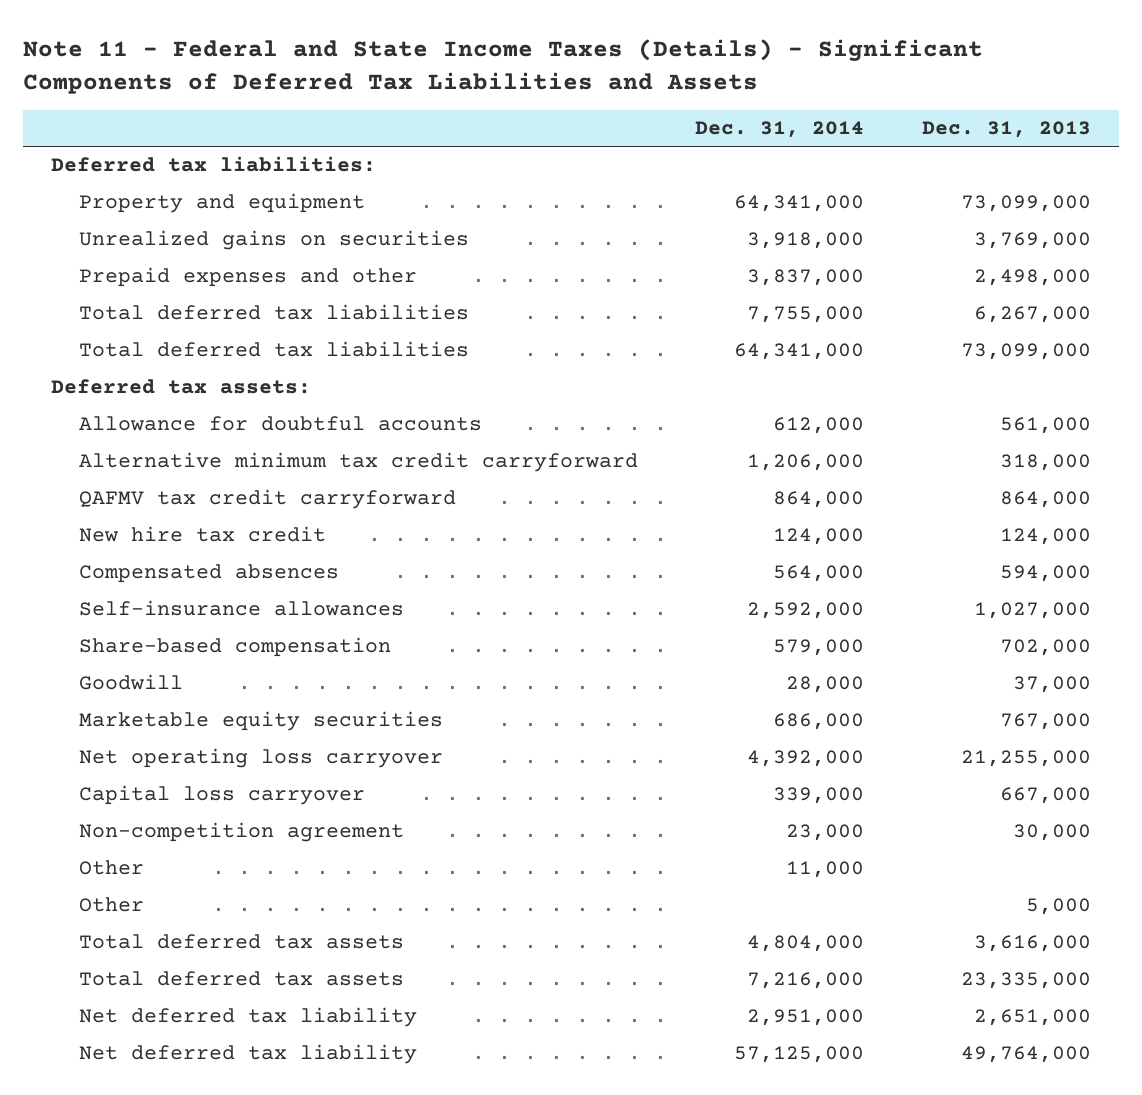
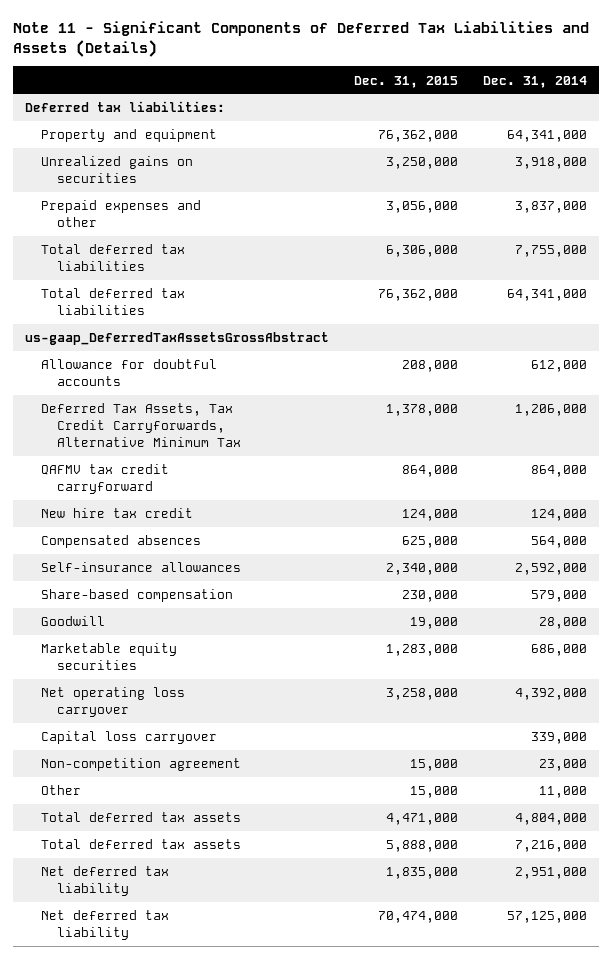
[22,38,983,94] Note 11 - Federal and State Income Taxes (Details) - Significant Components of Deferred Tax Liabilities and Assets -> [12,20,589,58] Note 11 - Significant Components of Deferred Tax Liabilities and Assets (Details)
[921,121,1091,139] Dec. 31, 2013 -> none
none -> [353,75,458,88] Dec. 31, 2015
[51,379,312,395] Deferred tax assets: -> none
none -> [25,332,330,346] us-gaap_DeferredTaxAssetsGrossAbstract
[79,452,639,473] Alternative minimum tax credit carryforward -> [41,403,242,447] Deferred Tax Assets, Tax Credit Carryforwards, Alternative Minimum Tax
[79,897,145,913] Other -> none

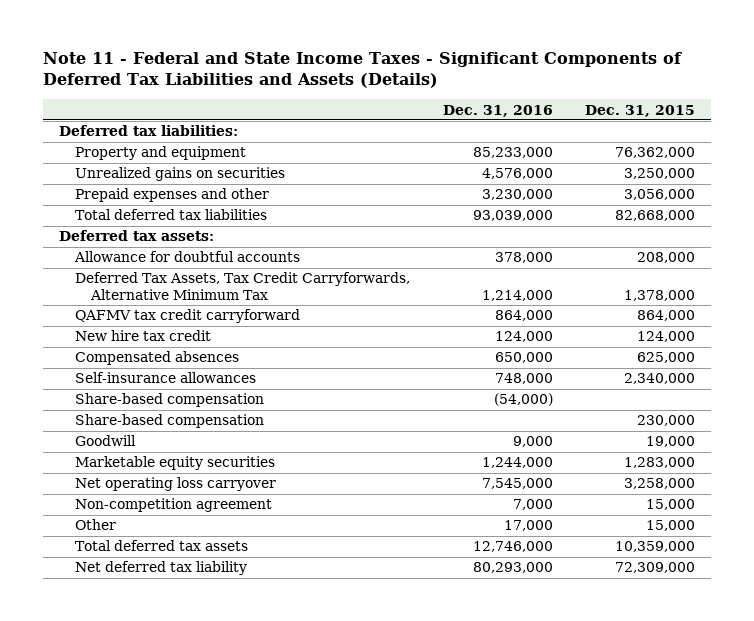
[12,20,589,58] Note 11 - Significant Components of Deferred Tax Liabilities and Assets (Details) -> [42,52,682,89] Note 11 - Federal and State Income Taxes - Significant Components of Deferred Tax Liabilities and Assets (Details)
[482,75,587,88] Dec. 31, 2014 -> none
none -> [442,104,553,117] Dec. 31, 2016
[41,288,186,315] Total deferred tax liabilities -> none
[385,245,458,258] 6,306,000 -> [615,210,696,222] 82,668,000
[25,332,330,346] us-gaap_DeferredTaxAssetsGrossAbstract -> [58,230,214,242] Deferred tax assets:
none -> [75,393,265,408] Share-based compensation
[41,731,218,745] Capital loss carryover -> none
[41,839,242,850] Total deferred tax assets -> none
[41,910,170,940] Net deferred tax liability -> none
[385,813,458,826] 4,471,000 -> [615,541,696,553] 10,359,000
[385,867,458,880] 1,835,000 -> [615,562,696,574] 72,309,000

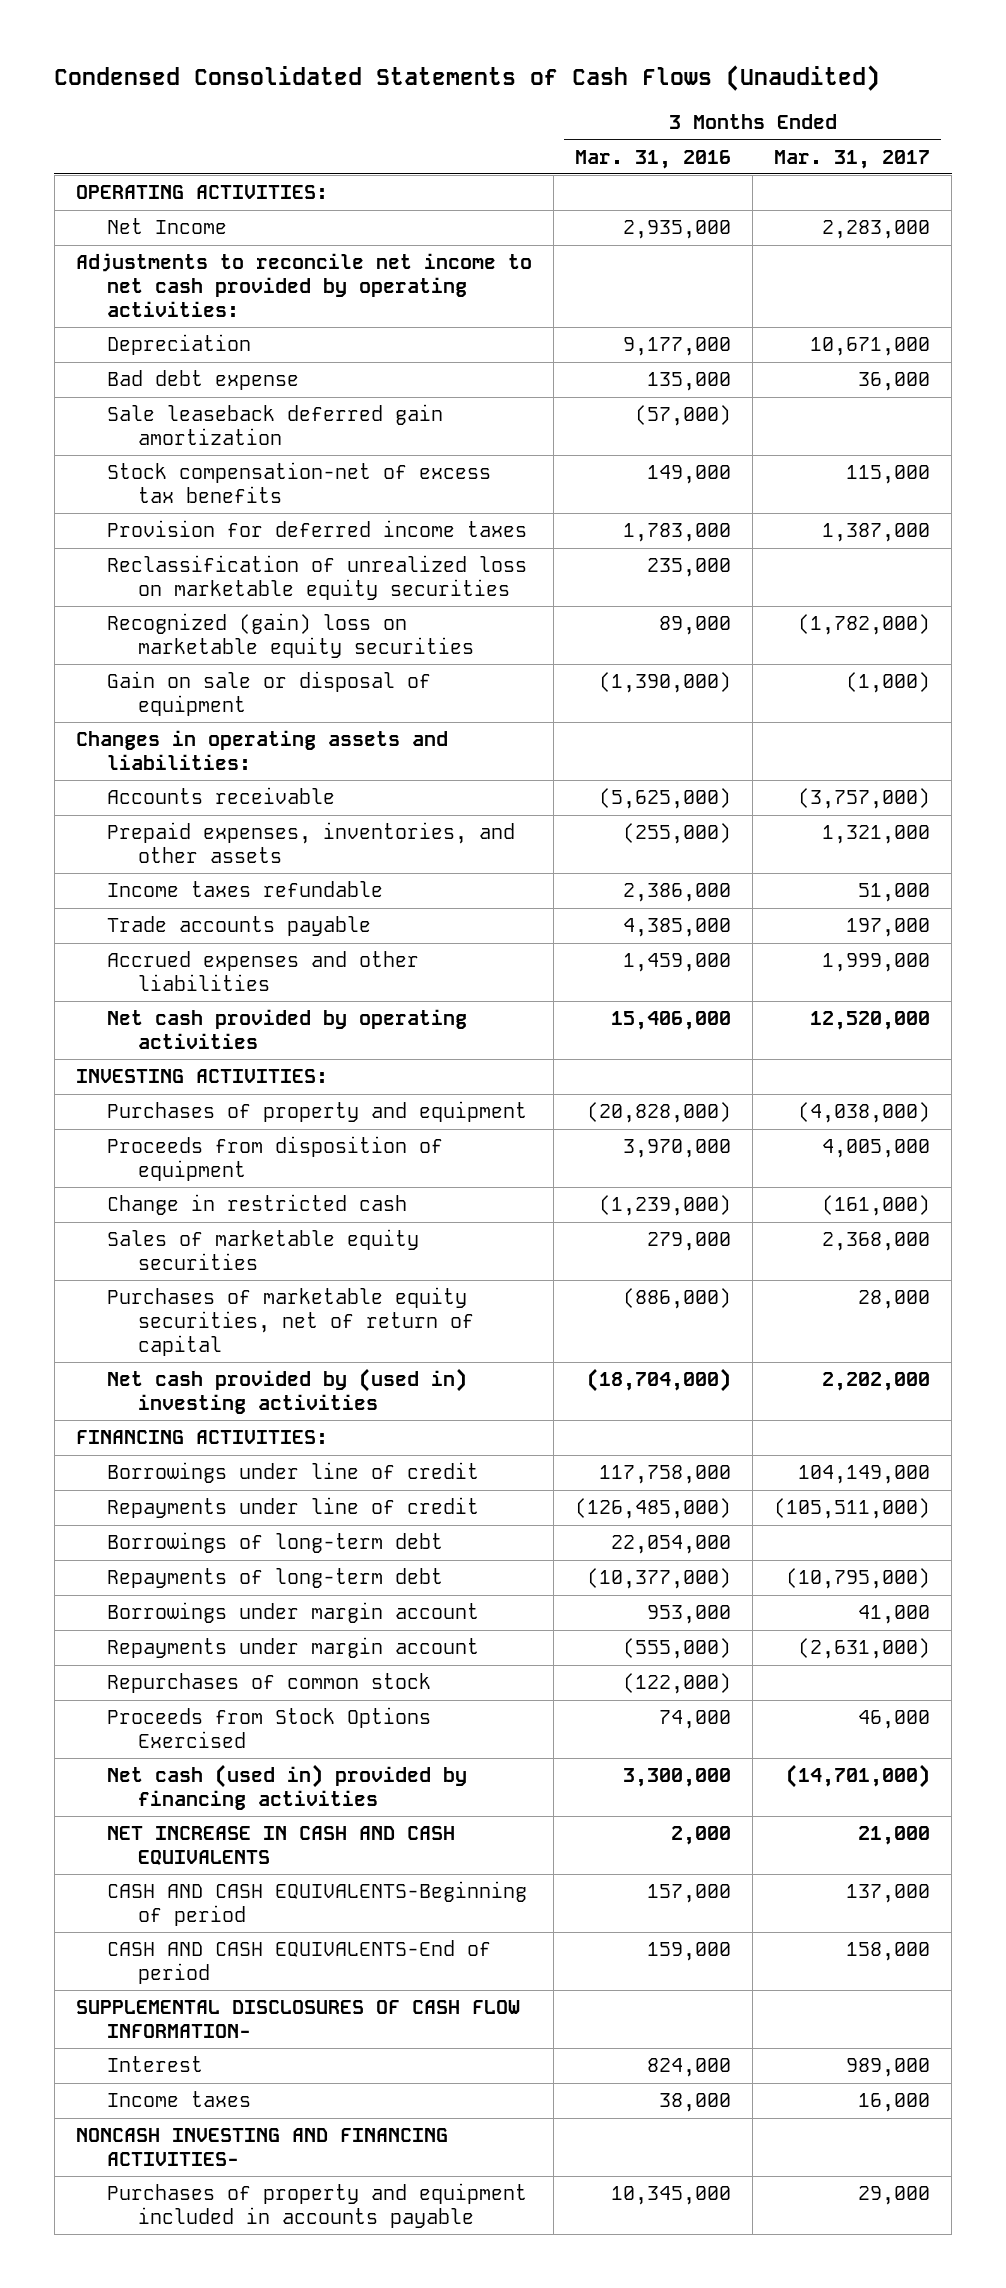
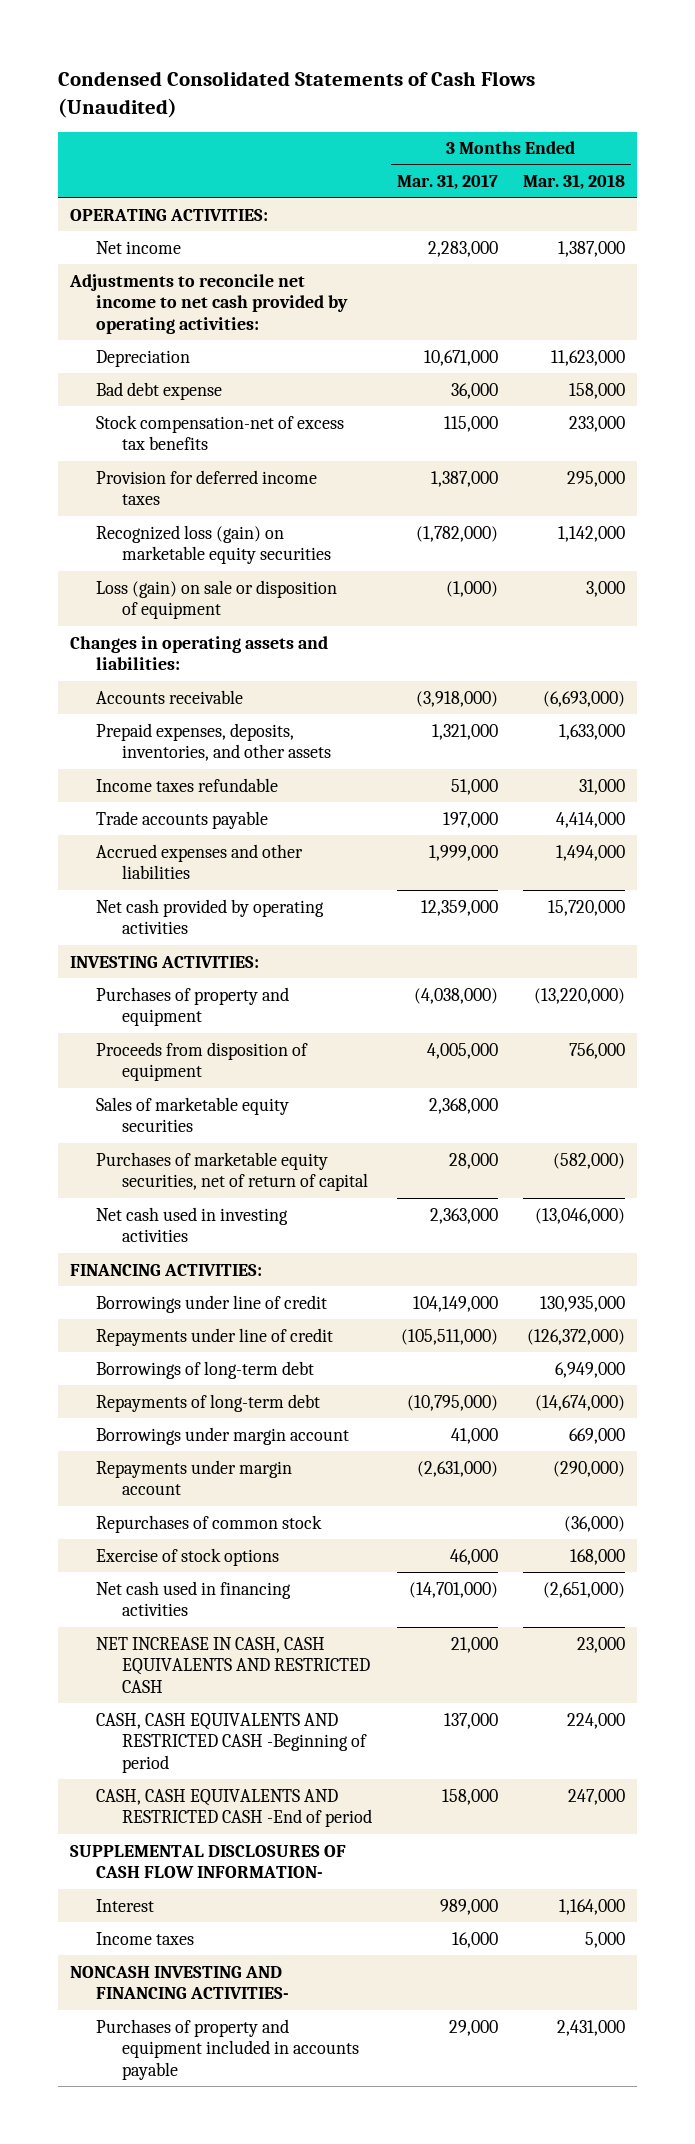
[574,149,731,169] Mar. 31, 2016 -> none
none -> [522,174,625,191] Mar. 31, 2018
[106,218,227,235] Net Income -> [96,240,182,254] Net income
[106,404,443,446] Sale leaseback deferred gain amortization -> none
[106,555,527,601] Reclassification of unrealized loss on marketable equity securities -> none
[106,613,474,659] Recognized (gain) loss on marketable equity securities -> [96,524,332,565] Recognized loss (gain) on marketable equity securities
[106,671,431,717] Gain on sale or disposal of equipment -> [96,579,338,620] Loss (gain) on sale or disposition of equipment
[798,788,931,810] (3,757,000) -> [415,690,498,707] (3,918,000)
[106,822,515,864] Prepaid expenses, inventories, and other assets -> [96,722,332,762] Prepaid expenses, deposits, inventories, and other assets
[810,1011,931,1031] 12,520,000 -> [420,899,498,916] 12,359,000
[106,1194,407,1216] Change in restricted cash -> none
[106,1368,467,1415] Net cash provided by (used in) investing activities -> [96,1206,289,1243] Net cash used in investing activities
[822,1372,931,1392] 2,202,000 -> [429,1207,498,1224] 2,363,000
[106,1707,431,1749] Proceeds from Stock Options Exercised -> [96,1547,280,1566] Exercise of stock options
[106,1764,467,1811] Net cash (used in) provided by financing activities -> [96,1580,292,1617] Net cash used in financing activities
[106,1826,455,1866] NET INCREASE IN CASH AND CASH EQUIVALENTS -> [96,1636,371,1694] NET INCREASE IN CASH, CASH EQUIVALENTS AND RESTRICTED CASH
[106,1881,527,1927] CASH AND CASH EQUIVALENTS-Beginning of period -> [96,1712,368,1774] CASH, CASH EQUIVALENTS AND RESTRICTED CASH -Beginning of period
[106,1940,491,1985] CASH AND CASH EQUIVALENTS-End of period -> [96,1788,373,1828] CASH, CASH EQUIVALENTS AND RESTRICTED CASH -End of period

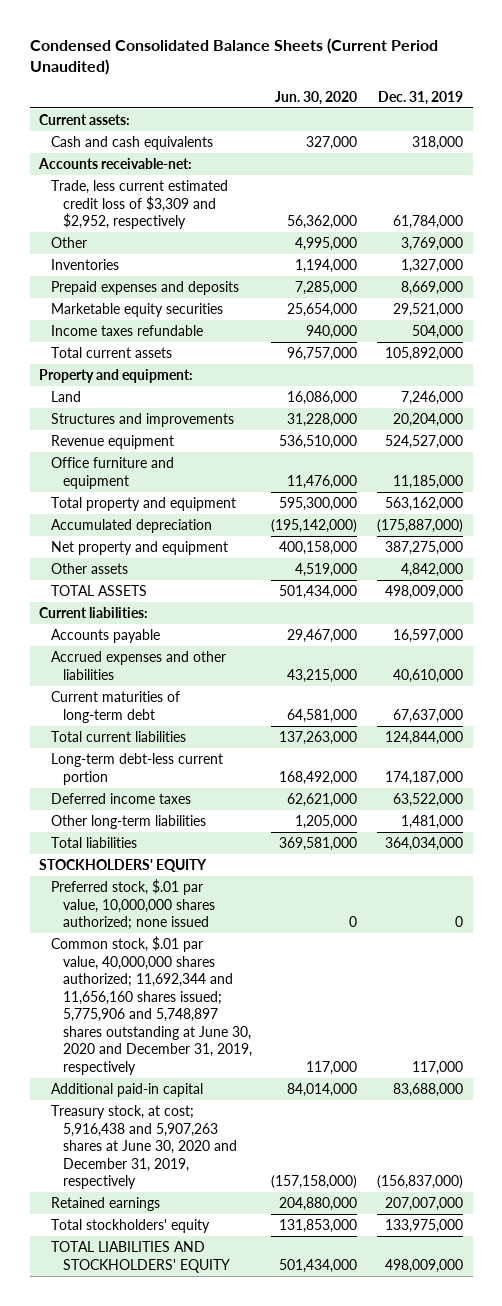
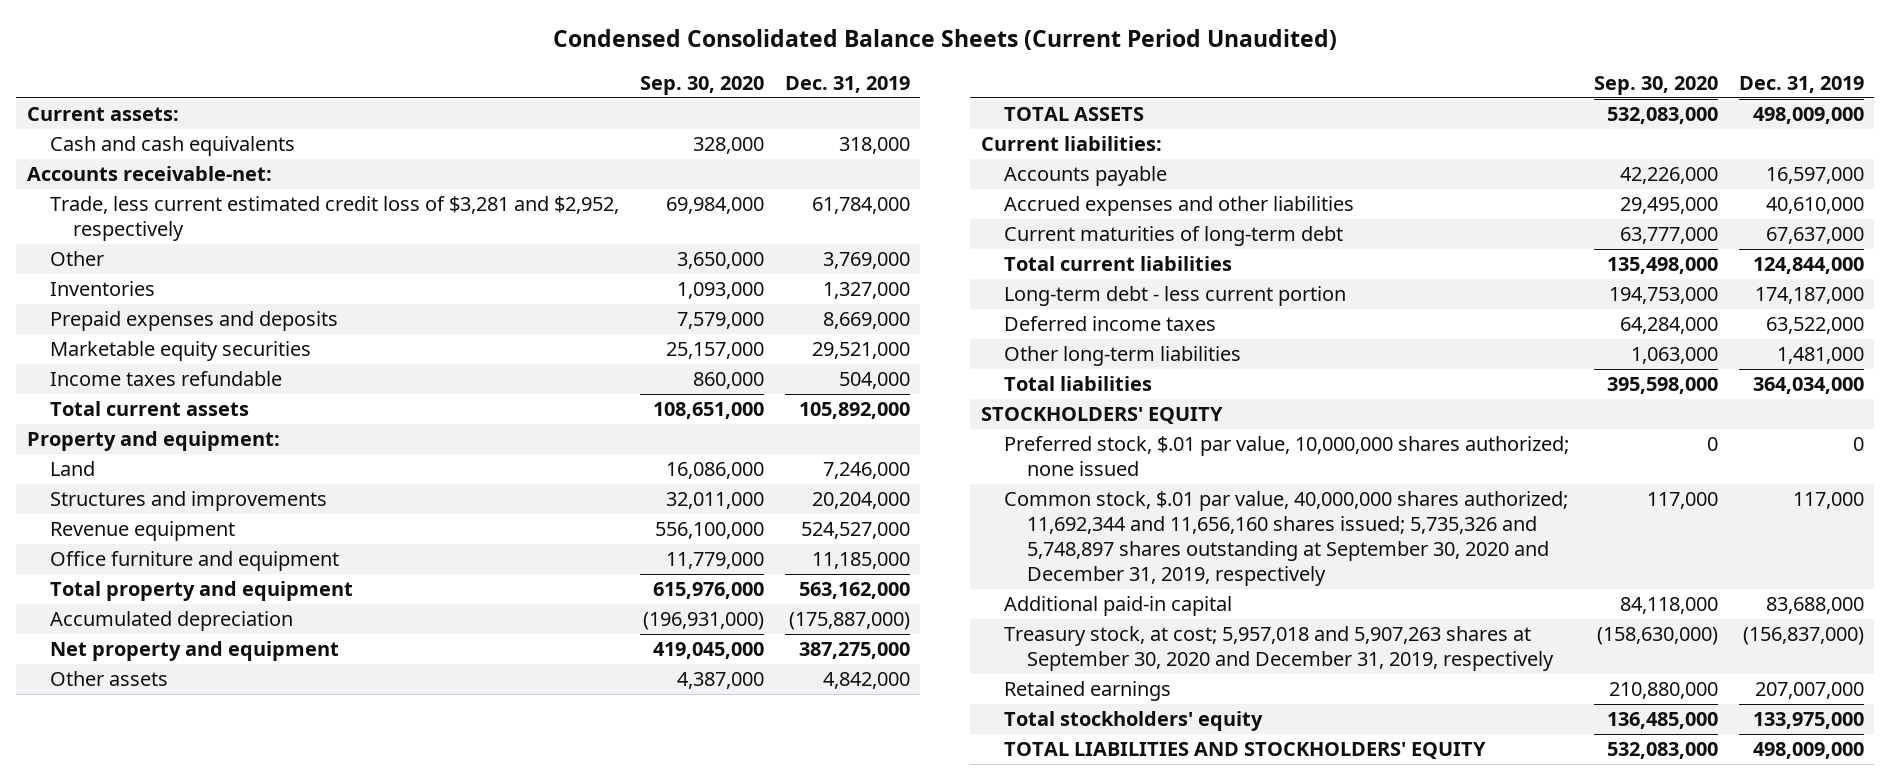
[275,90,358,105] Jun. 30, 2020 -> none
none -> [639,75,764,95] Sep. 30, 2020
[51,180,229,230] Trade, less current estimated credit loss of $3,309 and $2,952, respectively -> [49,196,619,242] Trade, less current estimated credit loss of $3,281 and $2,952, respectively
[51,753,224,785] Long-term debt-less current portion -> [1004,286,1347,307] Long-term debt - less current portion
[51,936,252,1075] Common stock, $.01 par value, 40,000,000 shares authorized; 11,692,344 and 11,656,160 shares issued; 5,775,906 and 5,748,897 shares outstanding at June 30, 2020 and December 31, 2019, respectively -> [1004,491,1569,586] Common stock, $.01 par value, 40,000,000 shares authorized; 11,692,344 and 11,656,160 shares issued; 5,735,326 and 5,748,897 shares outstanding at September 30, 2020 and December 31, 2019, respectively
[51,1105,237,1190] Treasury stock, at cost; 5,916,438 and 5,907,263 shares at June 30, 2020 and December 31, 2019, respectively -> [1004,626,1555,672] Treasury stock, at cost; 5,957,018 and 5,907,263 shares at September 30, 2020 and December 31, 2019, respectively

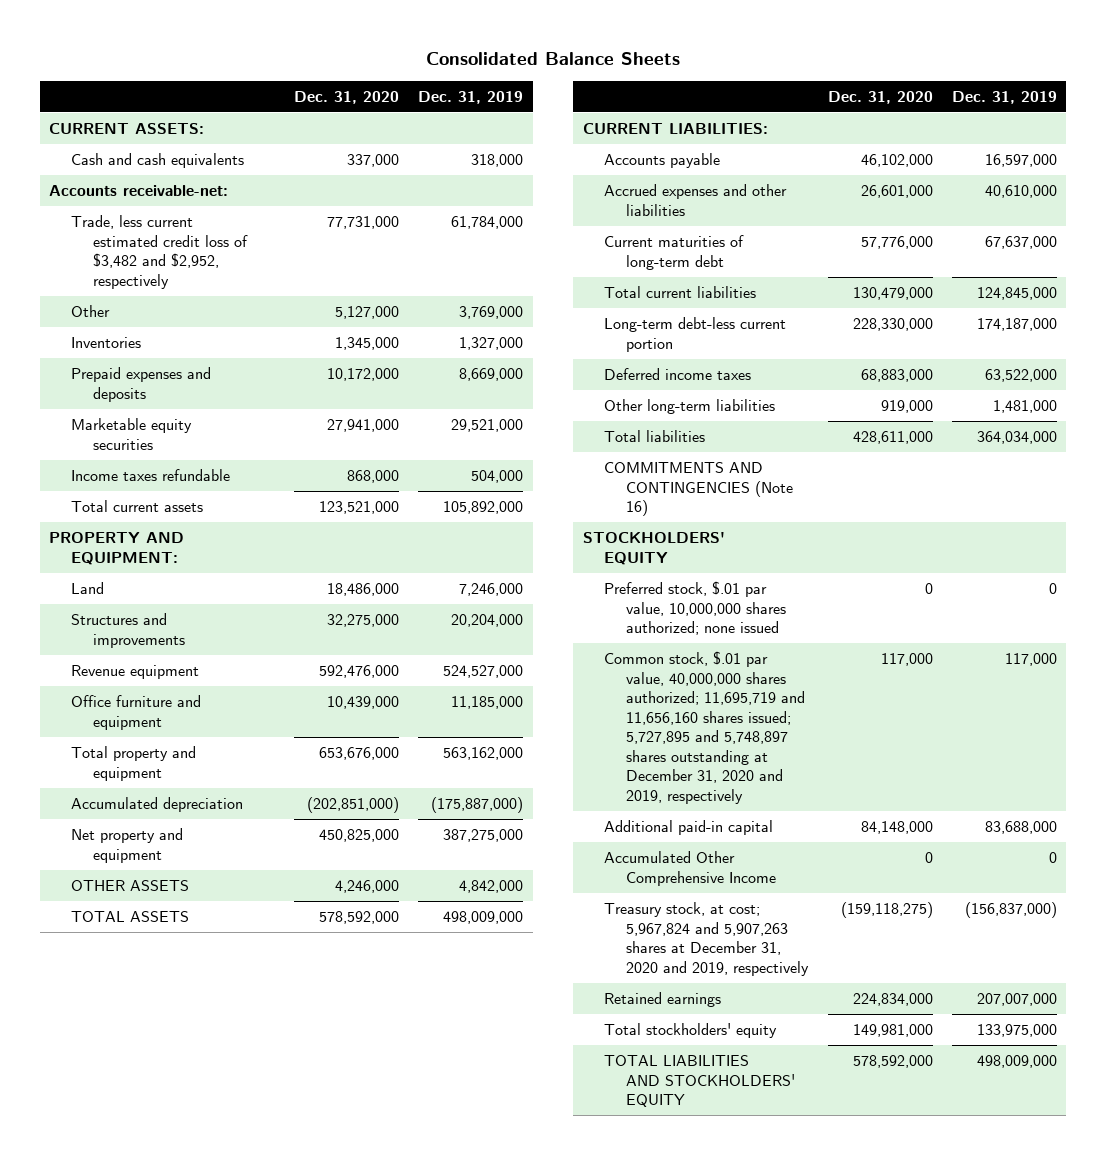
[553,29,1338,51] Condensed Consolidated Balance Sheets (Current Period Unaudited) -> [426,51,681,65] Consolidated Balance Sheets
[639,75,764,95] Sep. 30, 2020 -> none
none -> [294,90,400,104] Dec. 31, 2020
[26,107,179,122] Current assets: -> [49,123,205,135] CURRENT ASSETS:
[49,196,619,242] Trade, less current estimated credit loss of $3,281 and $2,952, respectively -> [71,215,248,289] Trade, less current estimated credit loss of $3,482 and $2,952, respectively
[26,431,280,452] Property and equipment: -> [49,532,185,565] PROPERTY AND EQUIPMENT:
[49,671,168,687] Other assets -> [71,880,190,892] OTHER ASSETS
[980,136,1162,152] Current liabilities: -> [582,123,768,135] CURRENT LIABILITIES:
[1752,257,1864,275] 124,844,000 -> [976,287,1057,301] 124,845,000
[1004,286,1347,307] Long-term debt - less current portion -> [604,317,787,352] Long-term debt-less current portion
none -> [604,462,794,517] COMMITMENTS AND CONTINGENCIES (Note 16)
[1004,491,1569,586] Common stock, $.01 par value, 40,000,000 shares authorized; 11,692,344 and 11,656,160 shares issued; 5,735,326 and 5,748,897 shares outstanding at September 30, 2020 and December 31, 2019, respectively -> [604,651,806,804] Common stock, $.01 par value, 40,000,000 shares authorized; 11,695,719 and 11,656,160 shares issued; 5,727,895 and 5,748,897 shares outstanding at December 31, 2020 and 2019, respectively
none -> [604,851,777,886] Accumulated Other Comprehensive Income
[1004,626,1555,672] Treasury stock, at cost; 5,957,018 and 5,907,263 shares at September 30, 2020 and December 31, 2019, respectively -> [604,902,810,976] Treasury stock, at cost; 5,967,824 and 5,907,263 shares at December 31, 2020 and 2019, respectively

